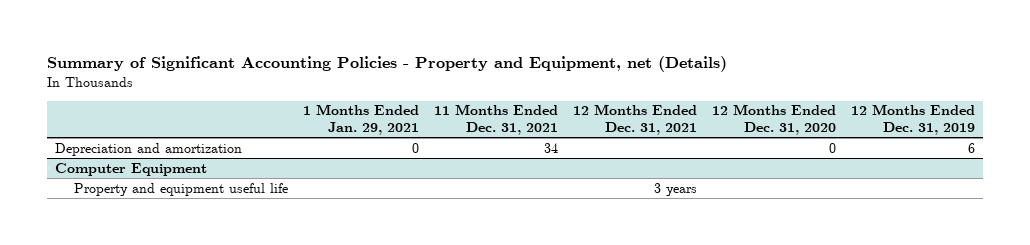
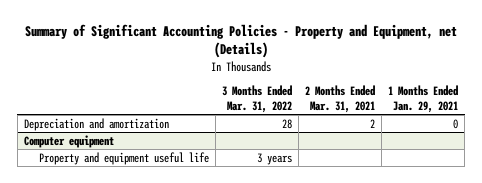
[434,104,559,135] 11 Months Ended Dec. 31, 2021 -> none
[573,104,698,135] 12 Months Ended Dec. 31, 2021 -> none
[712,104,837,135] 12 Months Ended Dec. 31, 2020 -> none
[851,104,976,135] 12 Months Ended Dec. 31, 2019 -> none
none -> [222,85,293,113] 3 Months Ended Mar. 31, 2022
none -> [305,85,376,113] 2 Months Ended Mar. 31, 2021
[54,162,207,176] Computer Equipment -> [23,134,114,148] Computer equipment

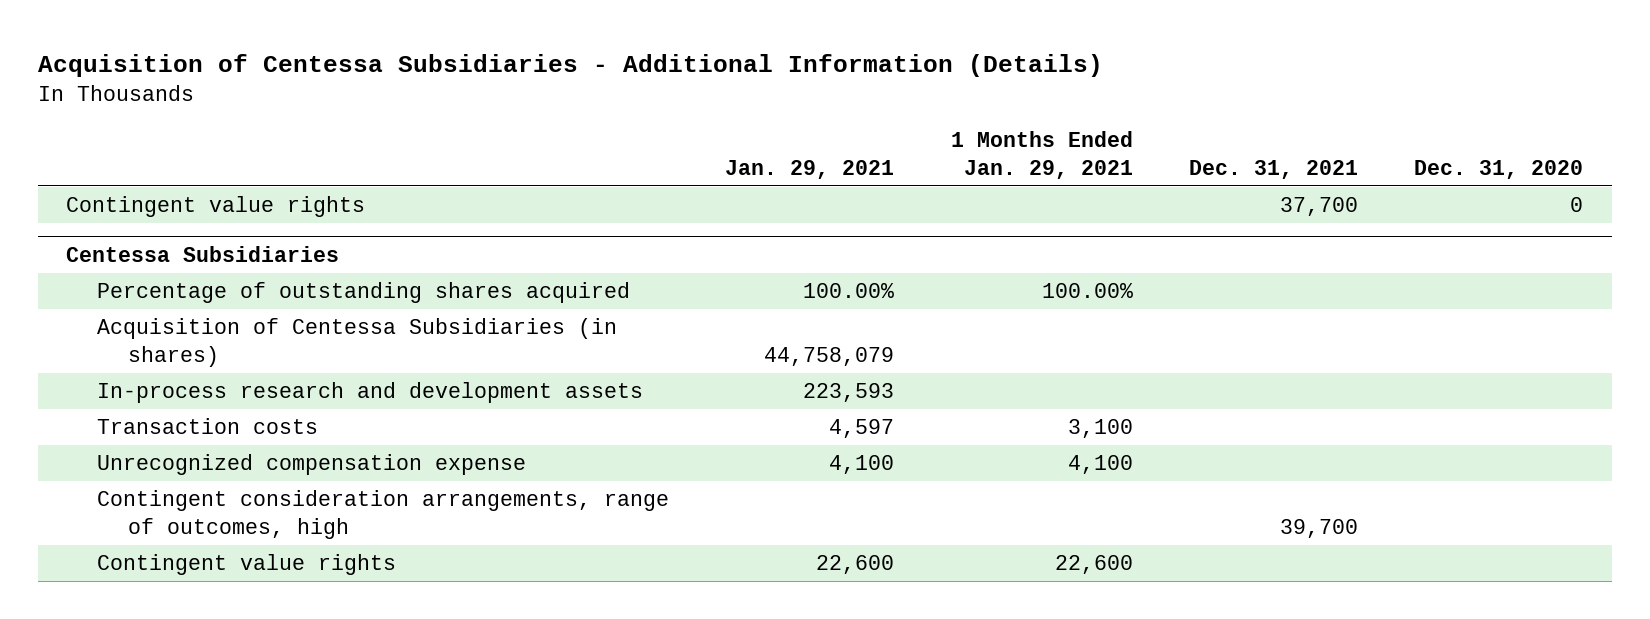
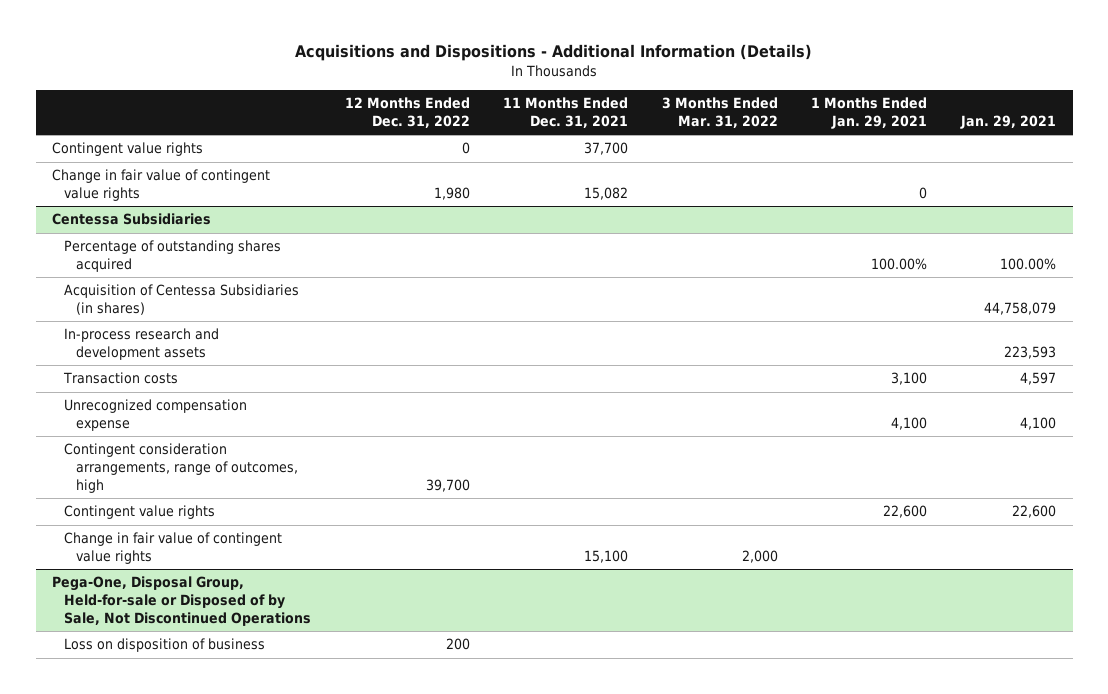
[38,53,1104,77] Acquisition of Centessa Subsidiaries - Additional Information (Details) -> [295,44,813,62] Acquisitions and Dispositions - Additional Information (Details)
[1189,159,1359,179] Dec. 31, 2021 -> none
[1414,159,1584,179] Dec. 31, 2020 -> none
none -> [344,97,470,129] 12 Months Ended Dec. 31, 2022
none -> [503,97,629,129] 11 Months Ended Dec. 31, 2021
none -> [661,97,778,129] 3 Months Ended Mar. 31, 2022
none -> [52,169,271,202] Change in fair value of contingent value rights
none -> [63,532,282,565] Change in fair value of contingent value rights
none -> [52,576,311,626] Pega-One, Disposal Group, Held-for-sale or Disposed of by Sale, Not Discontinued Operations
none -> [63,638,265,653] Loss on disposition of business

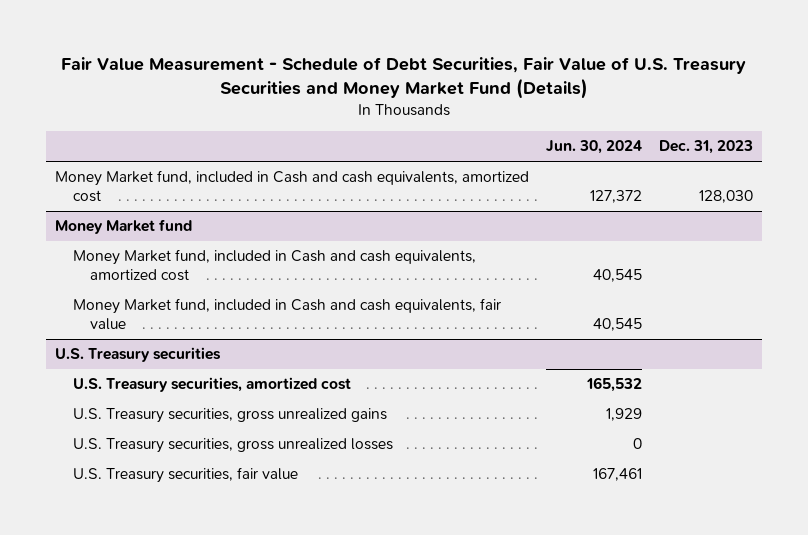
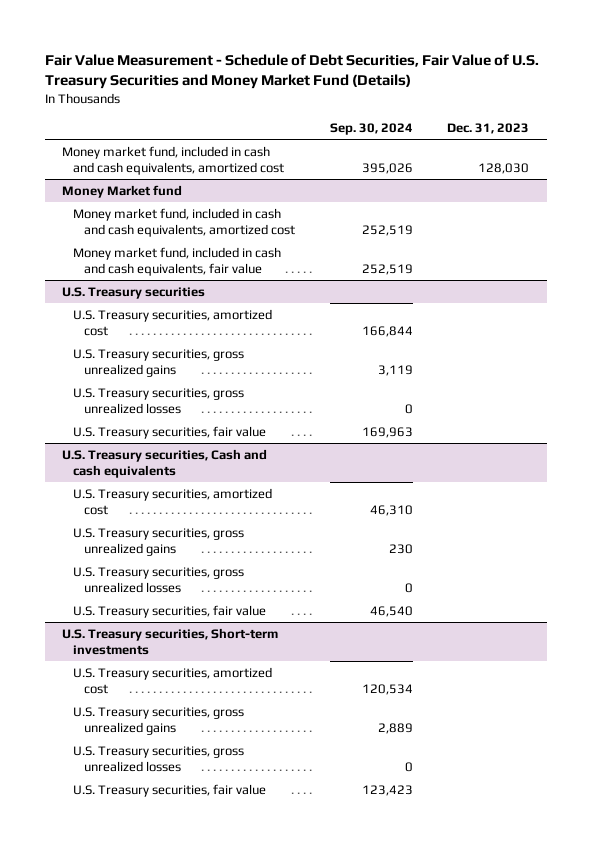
[546,140,643,155] Jun. 30, 2024 -> none
none -> [329,122,413,135] Sep. 30, 2024
[55,170,530,203] Money Market fund, included in Cash and cash equivalents, amortized cost -> [62,145,284,176] Money market fund, included in cash and cash equivalents, amortized cost
[72,249,476,282] Money Market fund, included in Cash and cash equivalents, amortized cost -> [72,207,295,238] Money market fund, included in cash and cash equivalents, amortized cost
[72,298,501,331] Money Market fund, included in Cash and cash equivalents, fair value -> [72,246,281,277] Money market fund, included in cash and cash equivalents, fair value
none -> [62,448,268,479] U.S. Treasury securities, Cash and cash equivalents
none -> [72,487,272,516] U.S. Treasury securities, amortized cost
none -> [72,527,244,557] U.S. Treasury securities, gross unrealized gains
none -> [72,566,244,594] U.S. Treasury securities, gross unrealized losses
none -> [72,604,266,618] U.S. Treasury securities, fair value
none -> [62,627,279,656] U.S. Treasury securities, Short-term investments
none -> [72,666,272,695] U.S. Treasury securities, amortized cost
none -> [72,706,244,736] U.S. Treasury securities, gross unrealized gains
none -> [72,745,244,773] U.S. Treasury securities, gross unrealized losses
none -> [72,783,266,797] U.S. Treasury securities, fair value

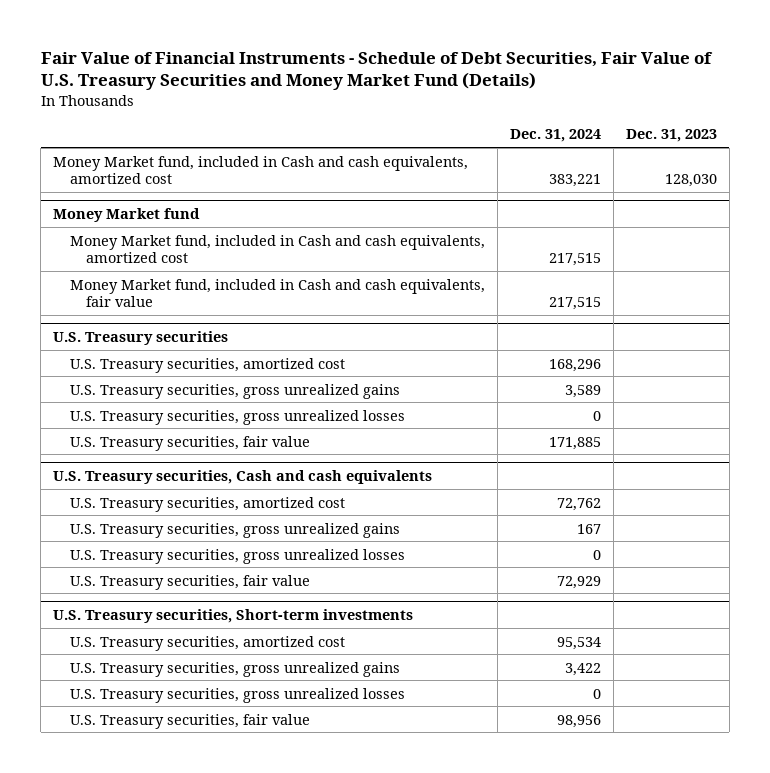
[44,53,539,90] Fair Value Measurement - Schedule of Debt Securities, Fair Value of U.S. Treasury Securities and Money Market Fund (Details) -> [40,51,713,91] Fair Value of Financial Instruments - Schedule of Debt Securities, Fair Value of U.S. Treasury Securities and Money Market Fund (Details)
[329,122,413,135] Sep. 30, 2024 -> none
none -> [509,129,601,143] Dec. 31, 2024
[62,145,284,176] Money market fund, included in cash and cash equivalents, amortized cost -> [53,155,469,184] Money Market fund, included in Cash and cash equivalents, amortized cost
[72,207,295,238] Money market fund, included in cash and cash equivalents, amortized cost -> [69,234,485,263] Money Market fund, included in Cash and cash equivalents, amortized cost
[72,246,281,277] Money market fund, included in cash and cash equivalents, fair value -> [69,278,485,307] Money Market fund, included in Cash and cash equivalents, fair value

